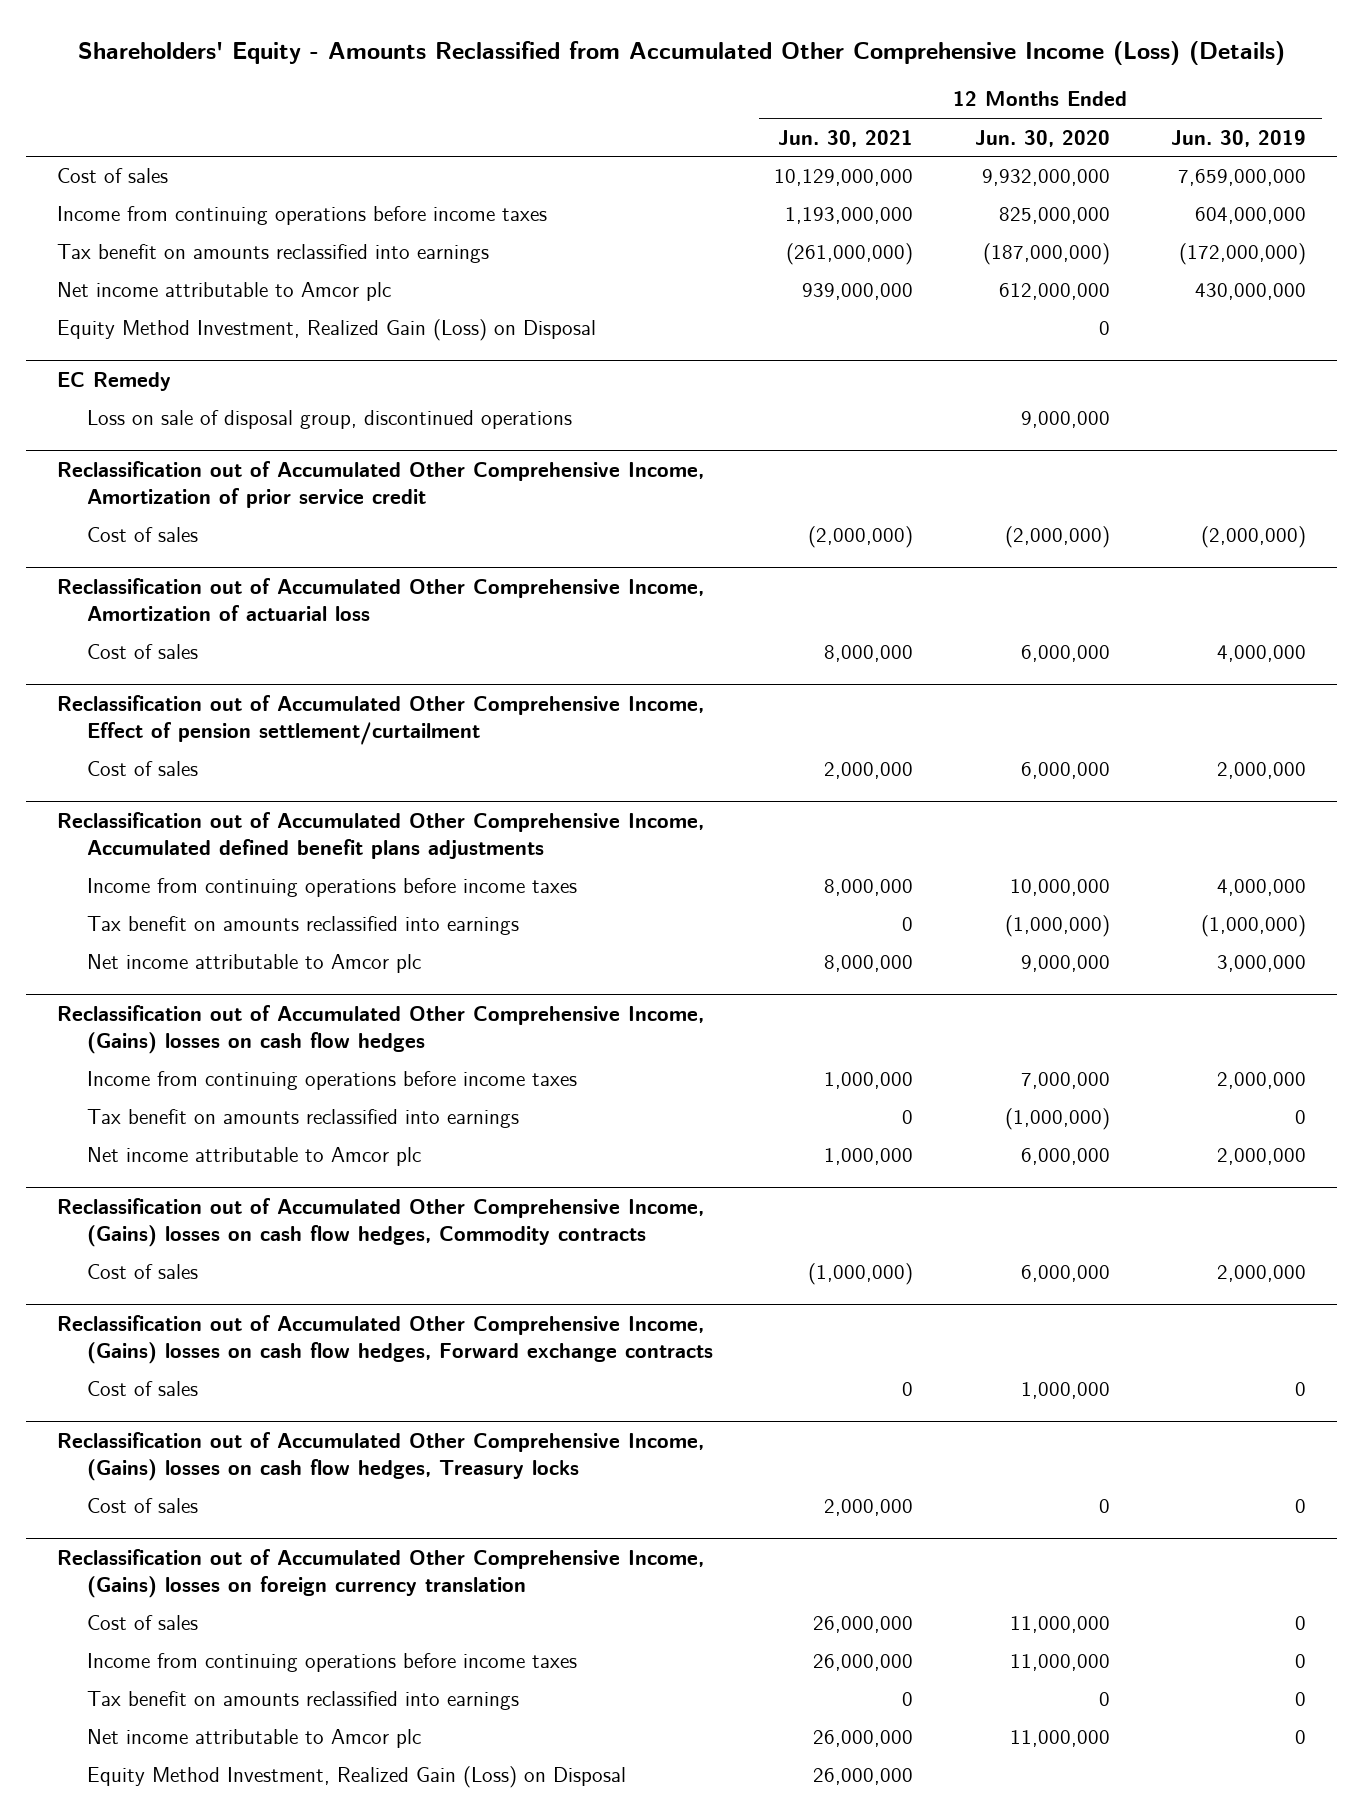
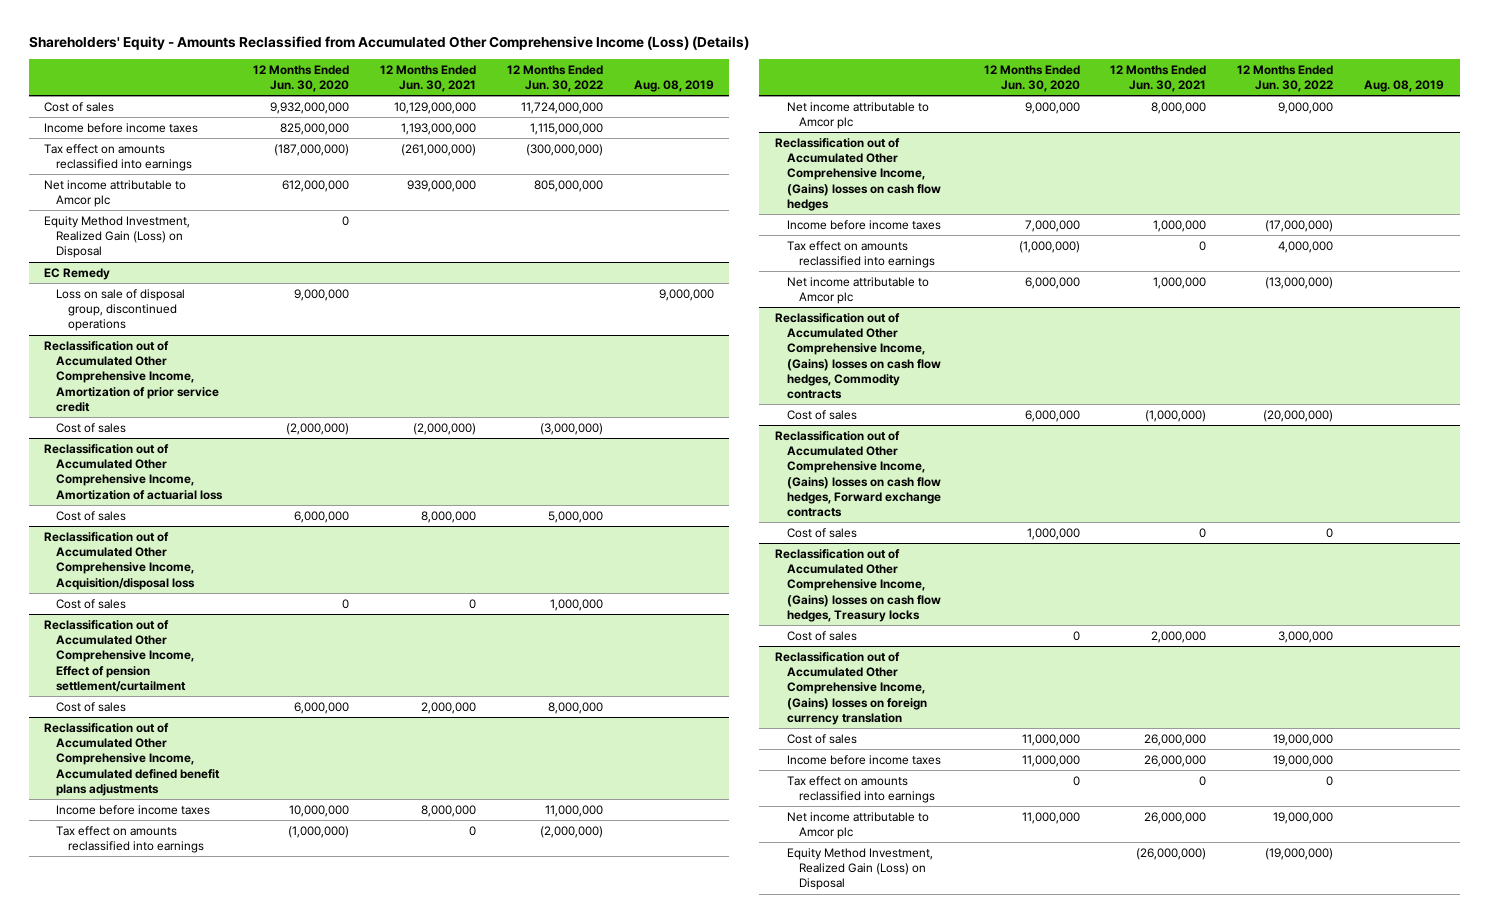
[1171,129,1307,147] Jun. 30, 2019 -> none
none -> [506,64,603,93] 12 Months Ended Jun. 30, 2022
none -> [633,80,714,93] Aug. 08, 2019
[57,206,548,226] Income from continuing operations before income taxes -> [43,122,198,133] Income before income taxes
[57,244,490,264] Tax benefit on amounts reclassified into earnings -> [43,143,193,172] Tax effect on amounts reclassified into earnings
none -> [43,531,196,590] Reclassification out of Accumulated Other Comprehensive Income, Acquisition/disposal loss
none -> [56,598,127,609] Cost of sales
[87,878,578,898] Income from continuing operations before income taxes -> [56,804,211,815] Income before income taxes
[87,916,520,936] Tax benefit on amounts reclassified into earnings -> [56,825,205,854] Tax effect on amounts reclassified into earnings
[87,1071,578,1091] Income from continuing operations before income taxes -> [786,219,941,230] Income before income taxes
[87,1109,520,1129] Tax benefit on amounts reclassified into earnings -> [786,240,935,269] Tax effect on amounts reclassified into earnings
[87,1653,578,1673] Income from continuing operations before income taxes -> [786,754,941,765] Income before income taxes
[87,1691,520,1711] Tax benefit on amounts reclassified into earnings -> [786,775,935,804] Tax effect on amounts reclassified into earnings
[813,1768,914,1786] 26,000,000 -> [1136,847,1207,860] (26,000,000)

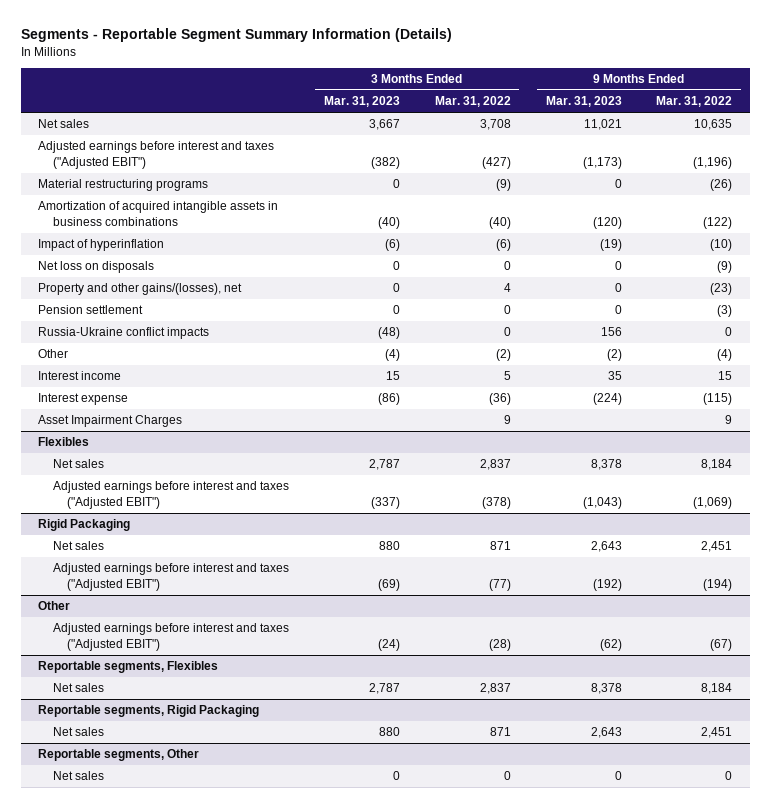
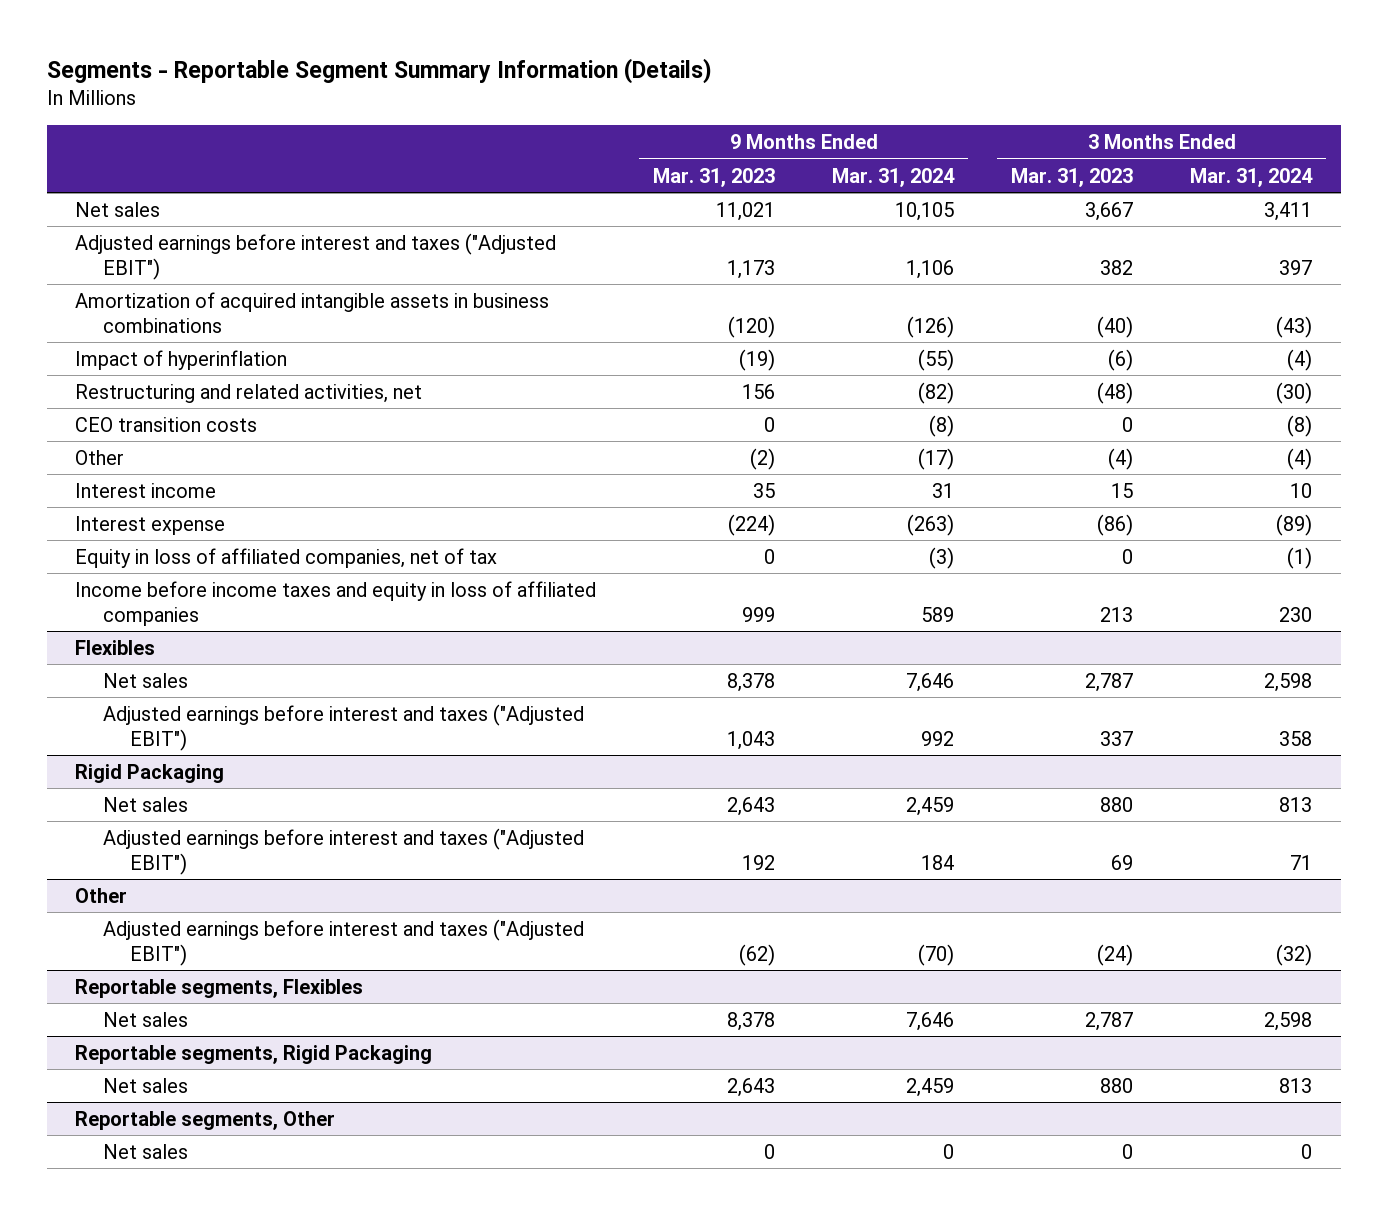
[434,96,511,108] Mar. 31, 2022 -> none
[656,96,733,108] Mar. 31, 2022 -> none
none -> [832,167,956,187] Mar. 31, 2024
none -> [1190,167,1314,187] Mar. 31, 2024
[38,179,209,192] Material restructuring programs -> none
[370,156,400,169] (382) -> [1100,259,1134,275] 382
[582,156,622,169] (1,173) -> [727,259,776,279] 1,173
[38,261,155,274] Net loss on disposals -> none
[38,283,243,296] Property and other gains/(losses), net -> none
[38,305,144,315] Pension settlement -> none
[38,327,210,340] Russia-Ukraine conflict impacts -> [75,383,423,403] Restructuring and related activities, net
none -> [75,416,258,432] CEO transition costs
[38,415,183,428] Asset Impairment Charges -> none
none -> [75,547,498,568] Equity in loss of affiliated companies, net of tax
none -> [75,580,597,626] Income before income taxes and equity in loss of affiliated companies
[370,496,400,509] (337) -> [1100,730,1134,746] 337
[582,496,622,509] (1,043) -> [727,730,776,750] 1,043
[377,578,400,591] (69) -> [1111,854,1134,870] 69
[592,578,622,591] (192) -> [742,854,776,870] 192

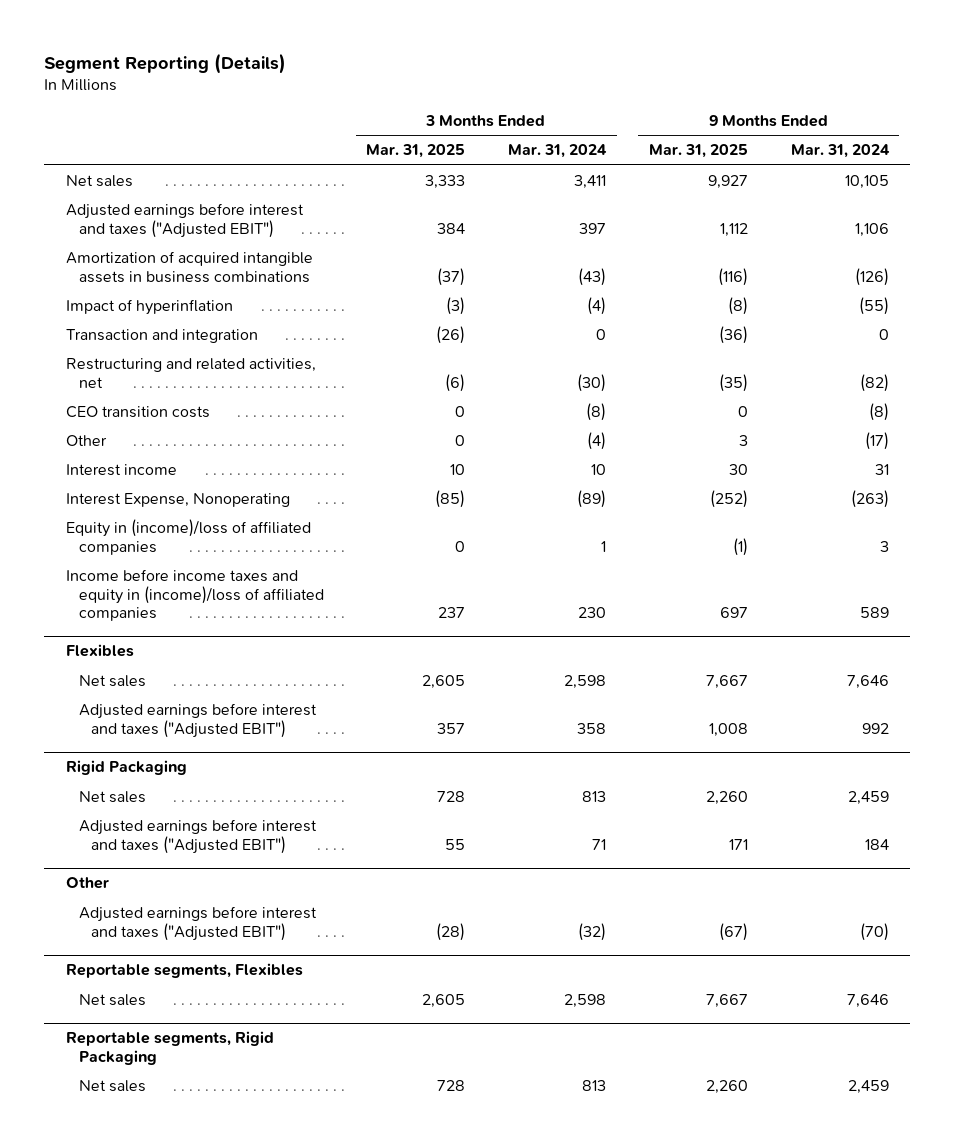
[46,58,712,85] Segments - Reportable Segment Summary Information (Details) -> [44,52,287,74] Segment Reporting (Details)
[653,167,776,187] Mar. 31, 2023 -> none
[1011,167,1134,187] Mar. 31, 2023 -> none
none -> [366,144,466,159] Mar. 31, 2025
none -> [648,144,748,159] Mar. 31, 2025
none -> [65,329,258,344] Transaction and integration
[75,515,226,535] Interest expense -> [65,493,290,508] Interest Expense, Nonoperating
[75,547,498,568] Equity in loss of affiliated companies, net of tax -> [65,519,311,555] Equity in (income)/loss of affiliated companies
[929,546,955,569] (3) -> [879,540,889,552] 3
[1287,546,1313,569] (1) -> [601,540,607,552] 1
[75,580,597,626] Income before income taxes and equity in loss of affiliated companies -> [65,569,324,622] Income before income taxes and equity in (income)/loss of affiliated companies
[75,1110,336,1130] Reportable segments, Other -> none
[102,1143,188,1159] Net sales -> none

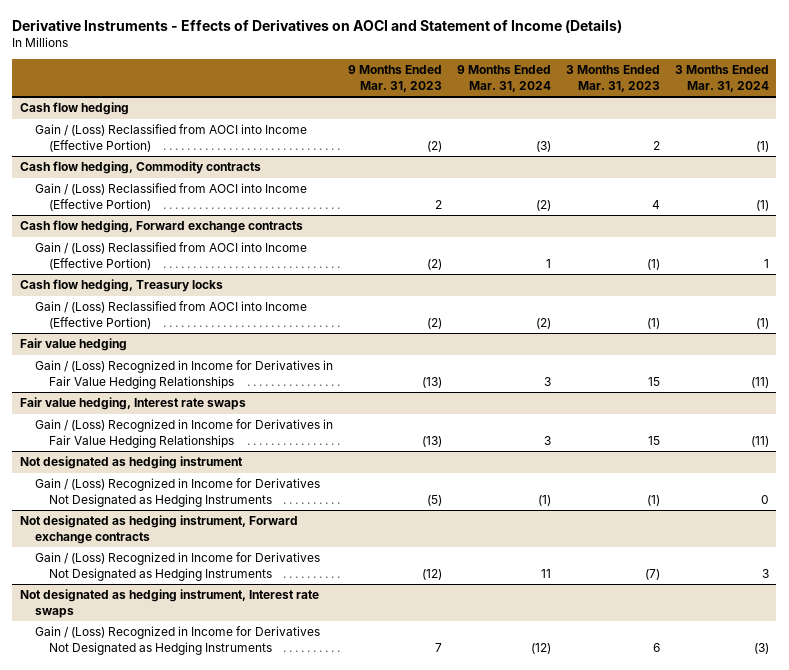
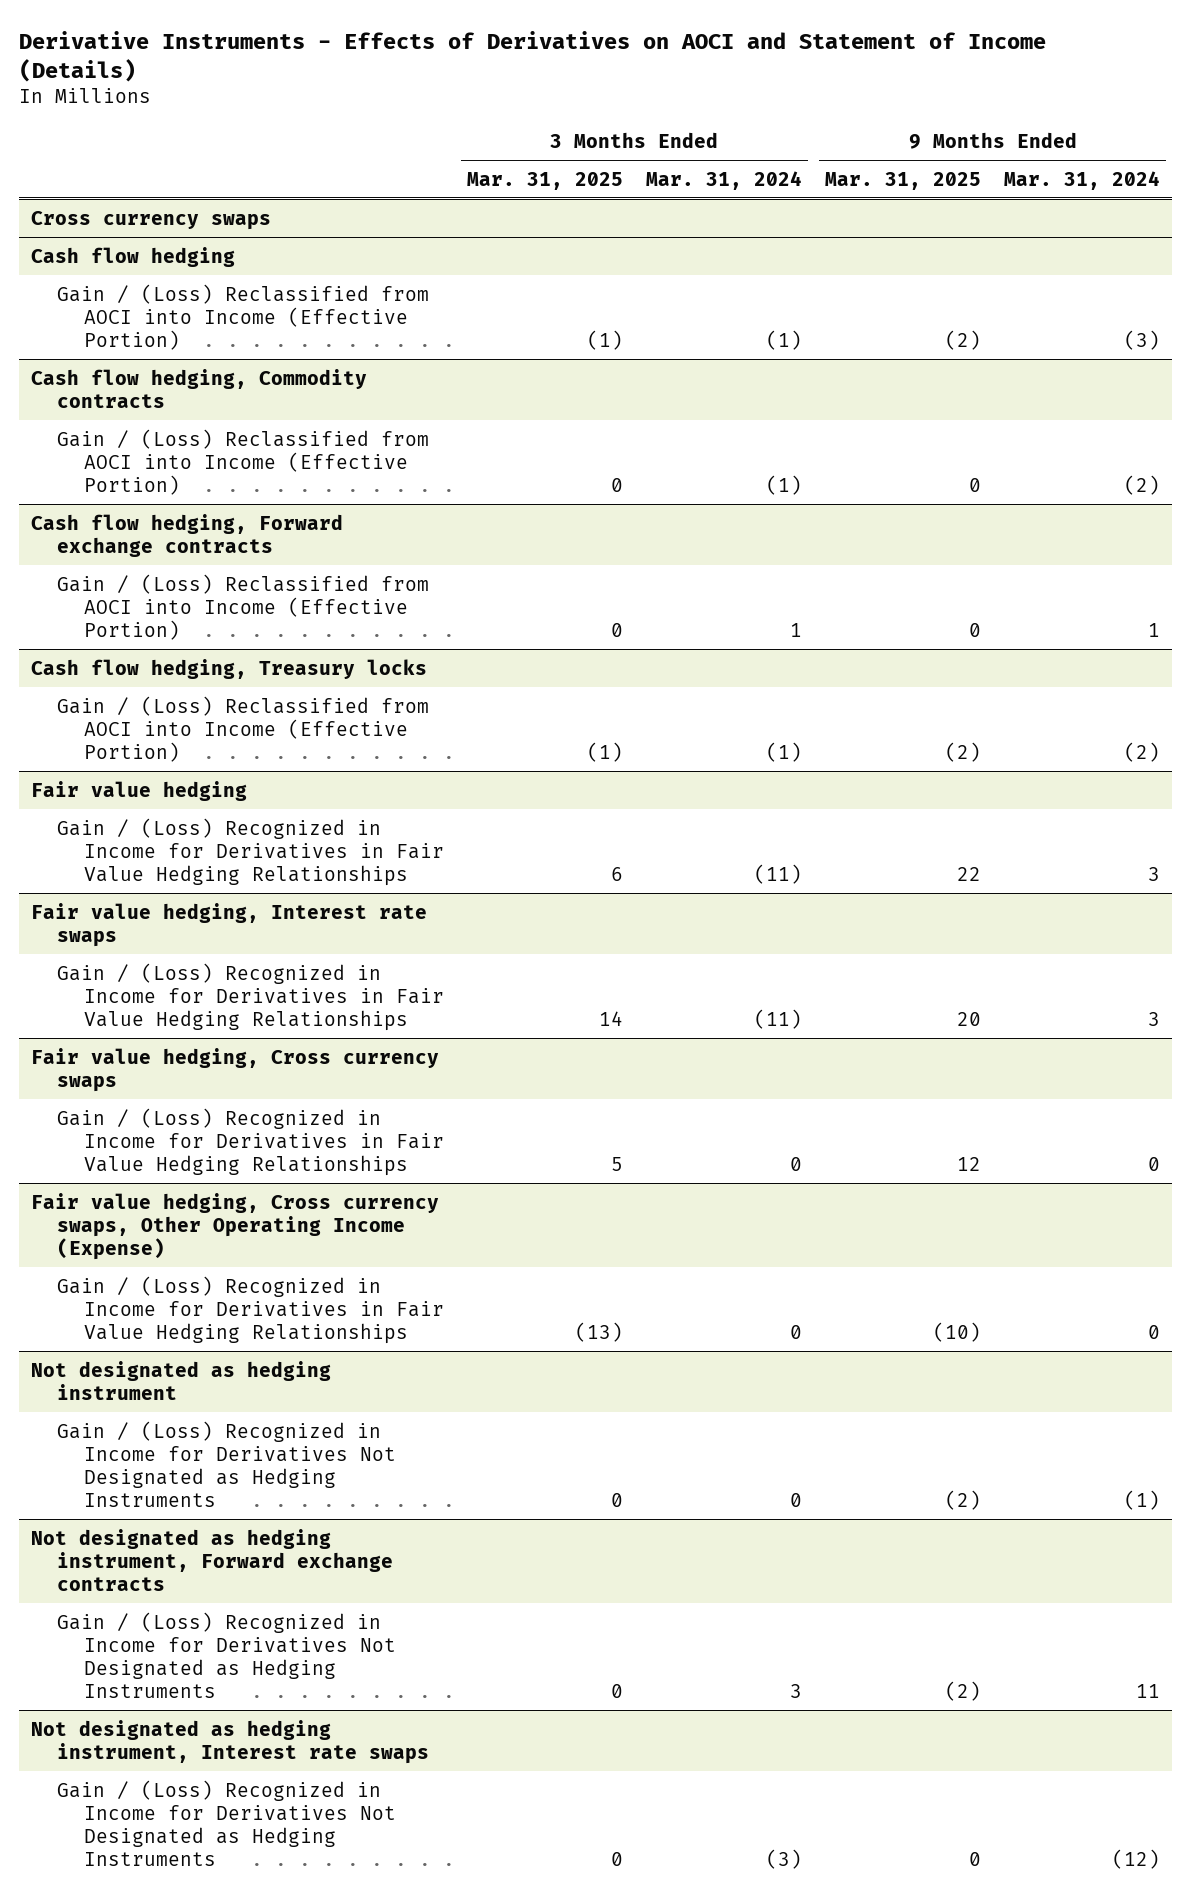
[347,65,442,92] 9 Months Ended Mar. 31, 2023 -> none
[565,65,660,92] 3 Months Ended Mar. 31, 2023 -> none
none -> [466,171,623,190] Mar. 31, 2025
none -> [825,171,982,190] Mar. 31, 2025
none -> [31,210,272,230] Cross currency swaps
none -> [31,1047,440,1092] Fair value hedging, Cross currency swaps
none -> [57,1107,444,1176] Gain / (Loss) Recognized in Income for Derivatives in Fair Value Hedging Relationships
none -> [31,1192,440,1260] Fair value hedging, Cross currency swaps, Other Operating Income (Expense)
none -> [57,1275,444,1344] Gain / (Loss) Recognized in Income for Derivatives in Fair Value Hedging Relationships

